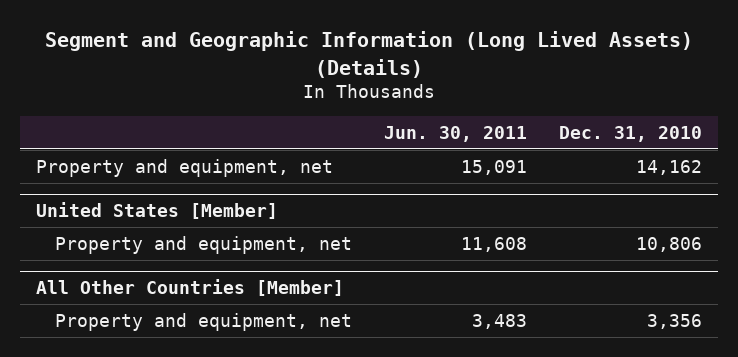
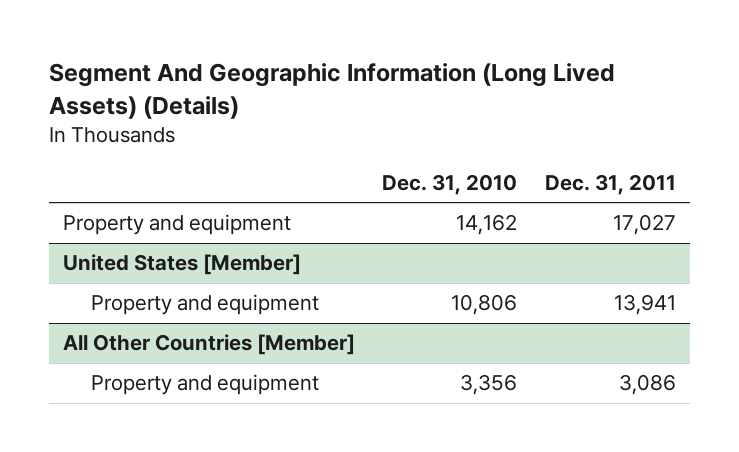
[44,31,693,78] Segment and Geographic Information (Long Lived Assets) (Details) -> [48,63,615,119] Segment And Geographic Information (Long Lived Assets) (Details)
[384,125,528,142] Jun. 30, 2011 -> none
none -> [545,174,677,196] Dec. 31, 2011
[36,158,334,177] Property and equipment, net -> [62,214,291,236] Property and equipment
[55,235,353,254] Property and equipment, net -> [90,294,319,316] Property and equipment
[55,312,353,331] Property and equipment, net -> [90,374,319,396] Property and equipment

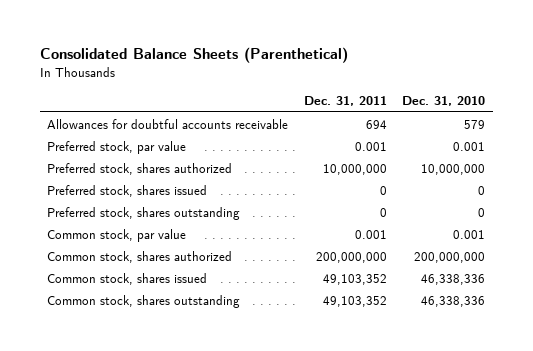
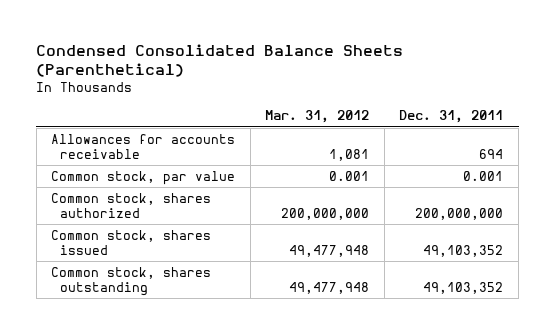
[39,47,348,64] Consolidated Balance Sheets (Parenthetical) -> [36,43,404,78] Condensed Consolidated Balance Sheets (Parenthetical)
[402,95,486,106] Dec. 31, 2010 -> none
none -> [265,110,370,124] Mar. 31, 2012
[47,140,187,154] Preferred stock, par value -> none
[47,162,233,175] Preferred stock, shares authorized -> none
[47,184,208,197] Preferred stock, shares issued -> none
[47,206,241,220] Preferred stock, shares outstanding -> none
[47,118,289,129] Allowances for doubtful accounts receivable -> [51,133,236,159] Allowances for accounts receivable

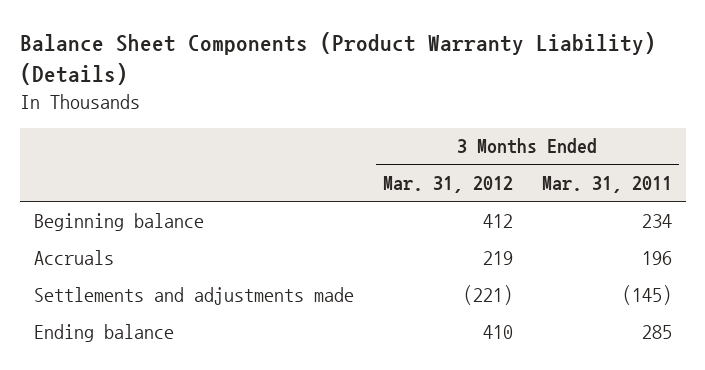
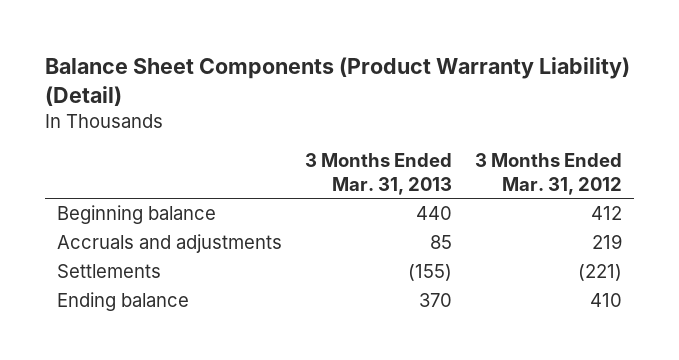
[19,32,656,86] Balance Sheet Components (Product Warranty Liability) (Details) -> [45,56,631,106] Balance Sheet Components (Product Warranty Liability) (Detail)
[541,176,672,194] Mar. 31, 2011 -> none
none -> [305,153,453,195] 3 Months Ended Mar. 31, 2013
[33,249,114,265] Accruals -> [56,234,282,254] Accruals and adjustments
[33,286,354,305] Settlements and adjustments made -> [56,264,161,279] Settlements

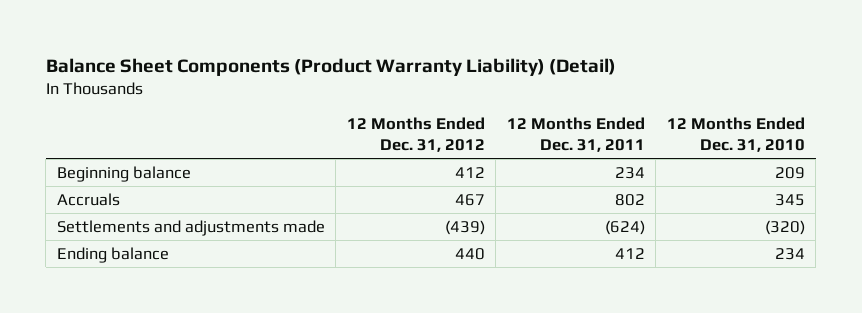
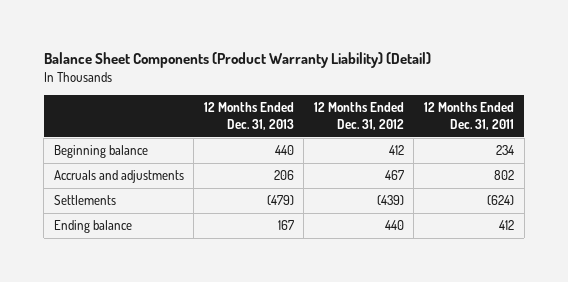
[666,116,805,153] 12 Months Ended Dec. 31, 2010 -> none
none -> [203,102,294,131] 12 Months Ended Dec. 31, 2013
[56,192,120,206] Accruals -> [53,170,184,184] Accruals and adjustments
[56,219,325,236] Settlements and adjustments made -> [53,195,116,206] Settlements

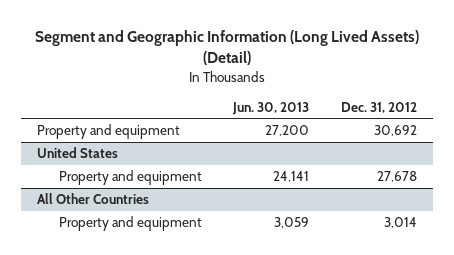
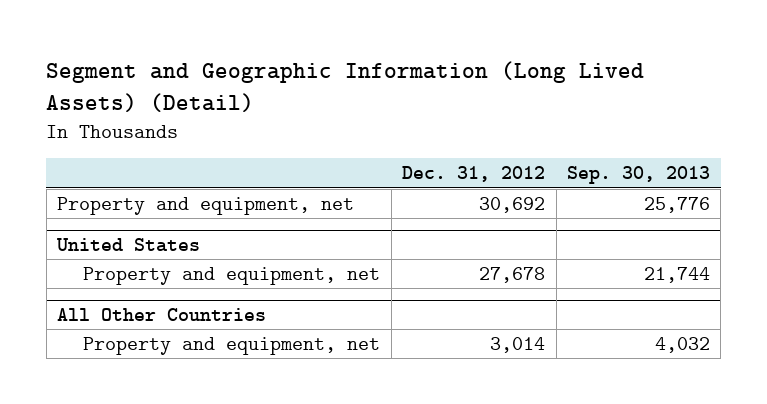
[232,101,310,115] Jun. 30, 2013 -> none
none -> [566,166,710,185] Sep. 30, 2013
[36,124,180,140] Property and equipment -> [57,196,355,215] Property and equipment, net
[58,170,202,186] Property and equipment -> [83,266,381,285] Property and equipment, net
[58,216,202,232] Property and equipment -> [83,336,381,355] Property and equipment, net

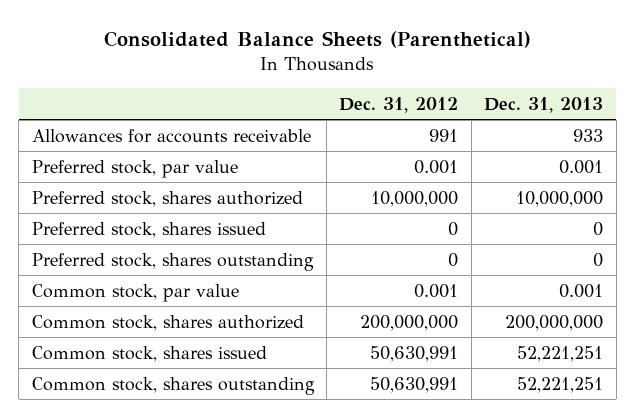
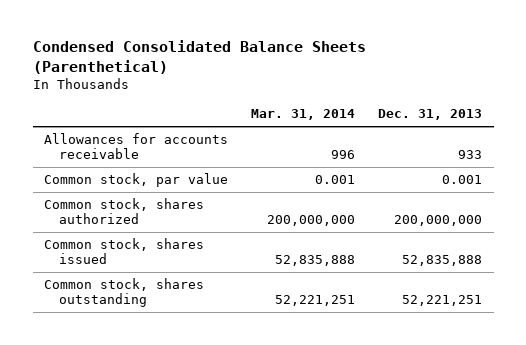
[104,31,532,49] Consolidated Balance Sheets (Parenthetical) -> [32,40,366,74] Condensed Consolidated Balance Sheets (Parenthetical)
[339,97,459,114] Dec. 31, 2012 -> none
none -> [251,109,356,121] Mar. 31, 2014
[31,159,238,178] Preferred stock, par value -> none
[31,190,303,207] Preferred stock, shares authorized -> none
[31,221,266,238] Preferred stock, shares issued -> none
[31,252,314,271] Preferred stock, shares outstanding -> none
[517,345,604,362] 52,221,251 -> [402,255,483,267] 52,835,888

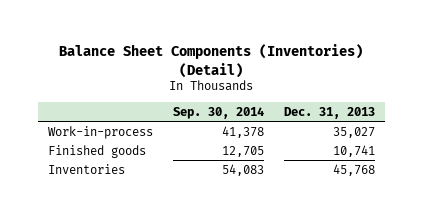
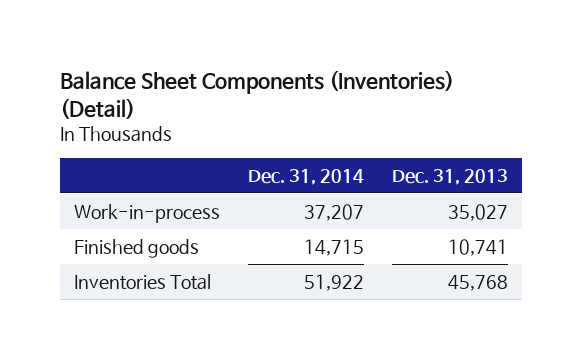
[172,106,264,119] Sep. 30, 2014 -> none
none -> [248,168,365,185] Dec. 31, 2014
[47,163,125,174] Inventories -> [74,273,212,290] Inventories Total

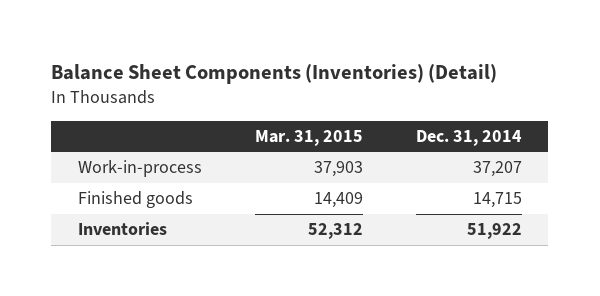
[392,168,509,185] Dec. 31, 2013 -> none
none -> [254,129,363,146] Mar. 31, 2015
[74,273,212,290] Inventories Total -> [77,222,167,236] Inventories

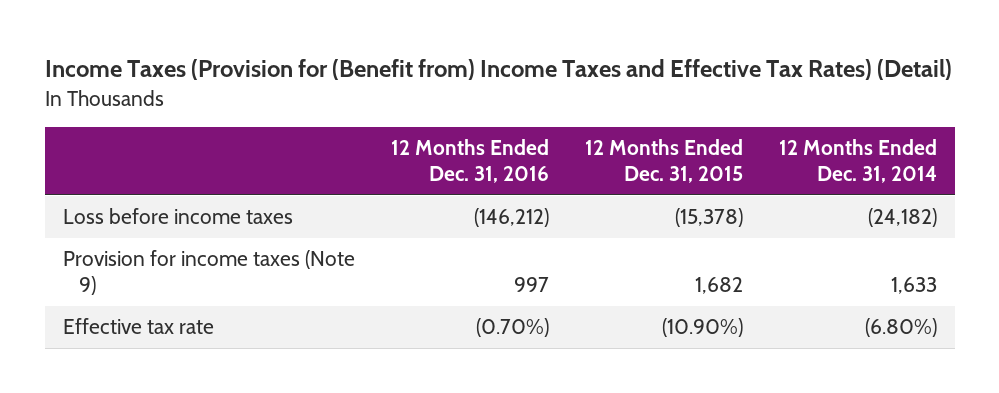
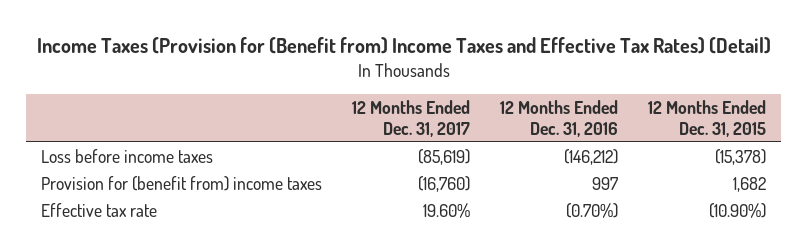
[778,138,937,184] 12 Months Ended Dec. 31, 2014 -> none
none -> [352,99,471,137] 12 Months Ended Dec. 31, 2017
[62,250,355,296] Provision for income taxes (Note 9) -> [41,175,323,191] Provision for (benefit from) income taxes

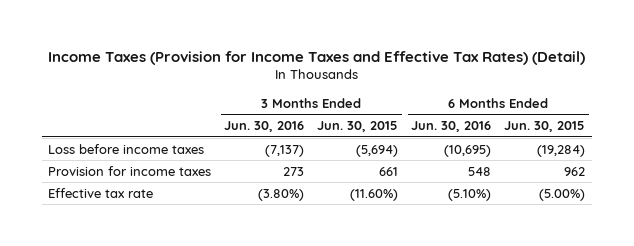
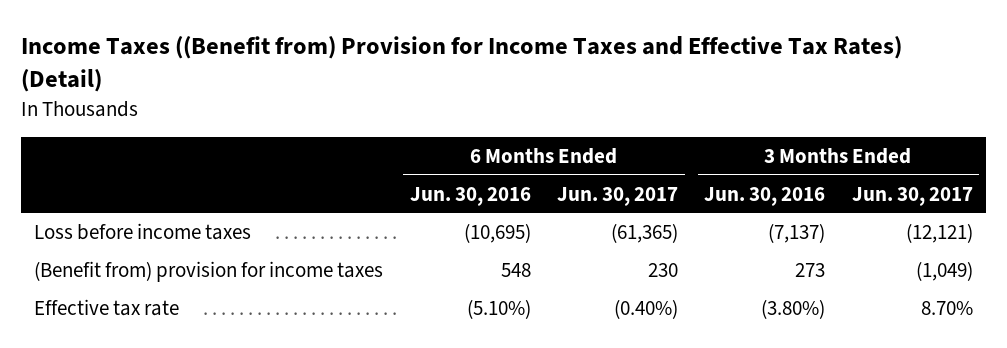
[47,51,585,66] Income Taxes (Provision for Income Taxes and Effective Tax Rates) (Detail) -> [21,36,903,93] Income Taxes ((Benefit from) Provision for Income Taxes and Effective Tax Rates) (Detail)
[317,121,399,133] Jun. 30, 2015 -> none
[504,121,586,133] Jun. 30, 2015 -> none
none -> [557,186,679,206] Jun. 30, 2017
none -> [851,186,973,206] Jun. 30, 2017
[48,165,212,176] Provision for income taxes -> [34,260,384,282] (Benefit from) provision for income taxes

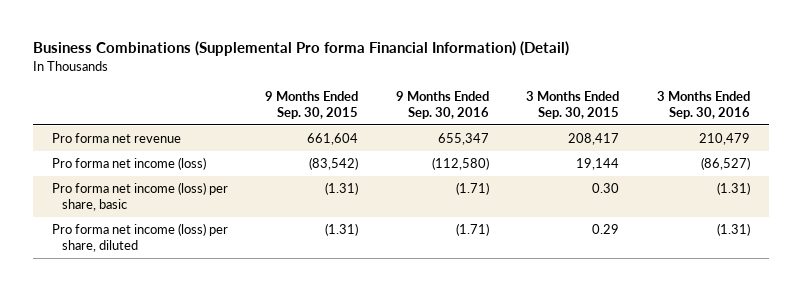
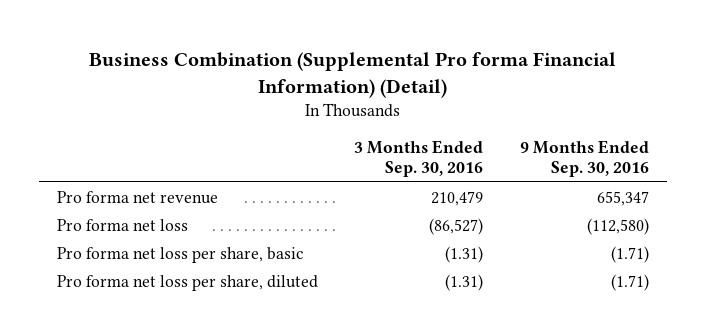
[32,41,569,57] Business Combinations (Supplemental Pro forma Financial Information) (Detail) -> [88,51,616,98] Business Combination (Supplemental Pro forma Financial Information) (Detail)
[265,91,359,119] 9 Months Ended Sep. 30, 2015 -> none
[526,91,620,119] 3 Months Ended Sep. 30, 2015 -> none
[51,157,206,171] Pro forma net income (loss) -> [57,218,189,231] Pro forma net loss
[51,182,228,211] Pro forma net income (loss) per share, basic -> [57,246,304,263] Pro forma net loss per share, basic
[51,223,228,252] Pro forma net income (loss) per share, diluted -> [57,274,319,291] Pro forma net loss per share, diluted

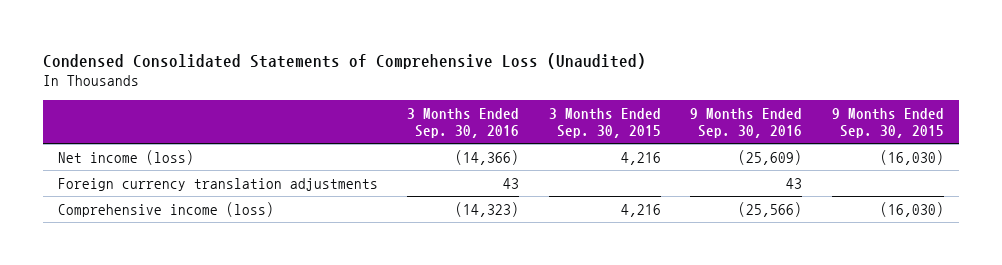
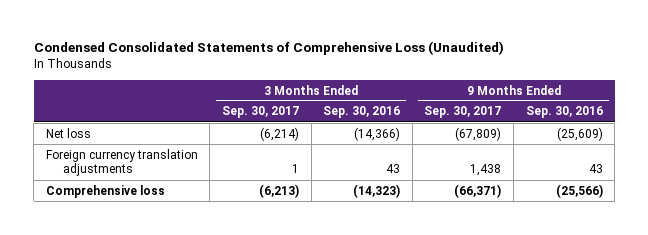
[548,107,661,139] 3 Months Ended Sep. 30, 2015 -> none
[831,107,944,139] 9 Months Ended Sep. 30, 2015 -> none
none -> [222,106,300,119] Sep. 30, 2017
none -> [424,106,502,119] Sep. 30, 2017
[57,149,194,165] Net income (loss) -> [45,127,91,138] Net loss
[57,201,274,217] Comprehensive income (loss) -> [45,184,165,198] Comprehensive loss

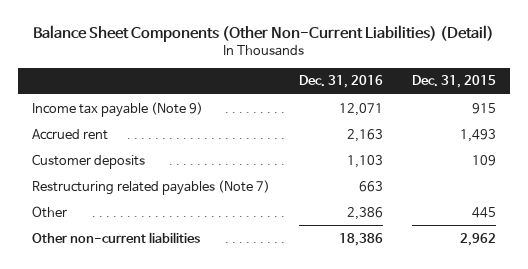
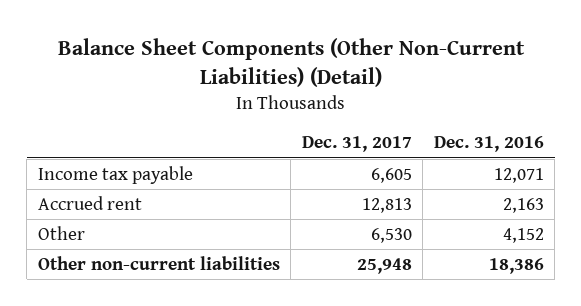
[411,75,496,89] Dec. 31, 2015 -> none
none -> [301,136,412,153] Dec. 31, 2017
[32,101,204,117] Income tax payable (Note 9) -> [37,165,193,184] Income tax payable
[32,153,146,169] Customer deposits -> none
[32,179,271,195] Restructuring related payables (Note 7) -> none
[347,206,384,220] 2,386 -> [502,227,544,243] 4,152

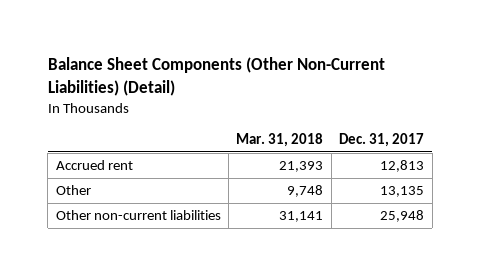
[433,136,544,153] Dec. 31, 2016 -> none
none -> [236,133,324,148] Mar. 31, 2018
[37,165,193,184] Income tax payable -> none
[370,227,412,243] 6,530 -> [380,185,425,197] 13,135

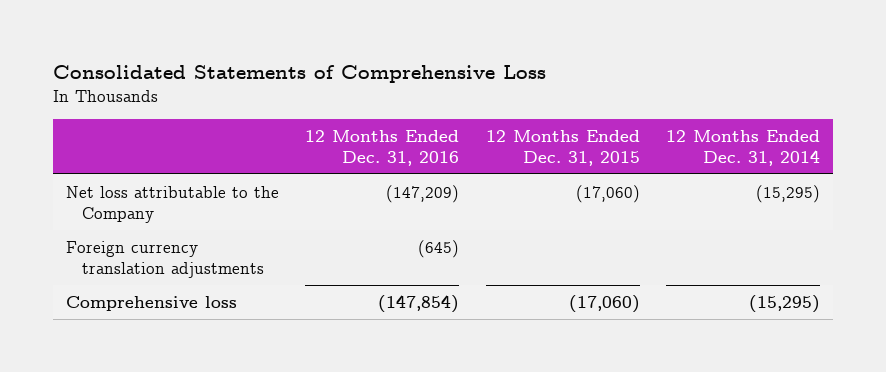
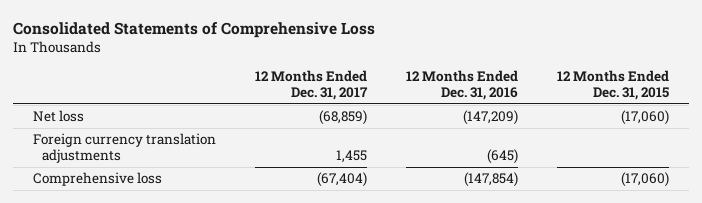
[666,129,821,166] 12 Months Ended Dec. 31, 2014 -> none
none -> [254,70,368,101] 12 Months Ended Dec. 31, 2017
[65,185,279,223] Net loss attributable to the Company -> [32,110,84,123] Net loss

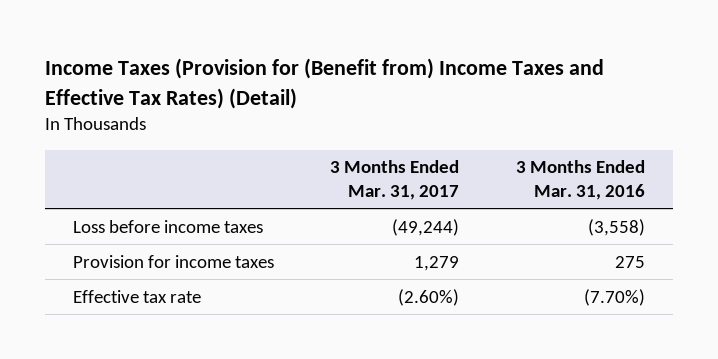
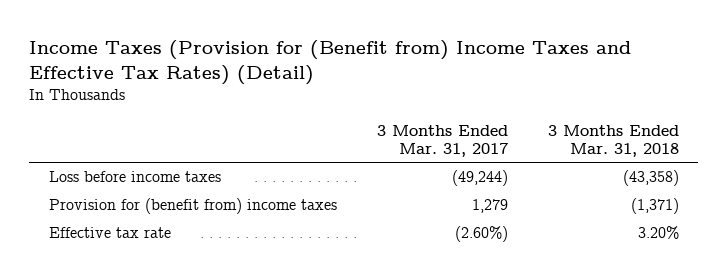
[515,160,645,201] 3 Months Ended Mar. 31, 2016 -> none
none -> [547,124,679,158] 3 Months Ended Mar. 31, 2018
[73,254,275,268] Provision for income taxes -> [49,198,338,215] Provision for (benefit from) income taxes

